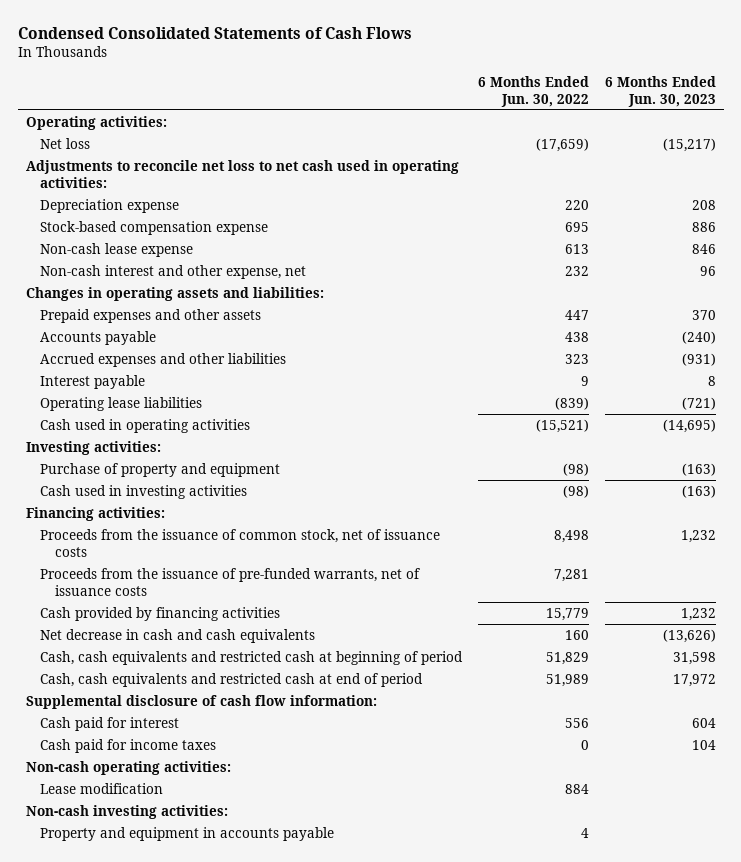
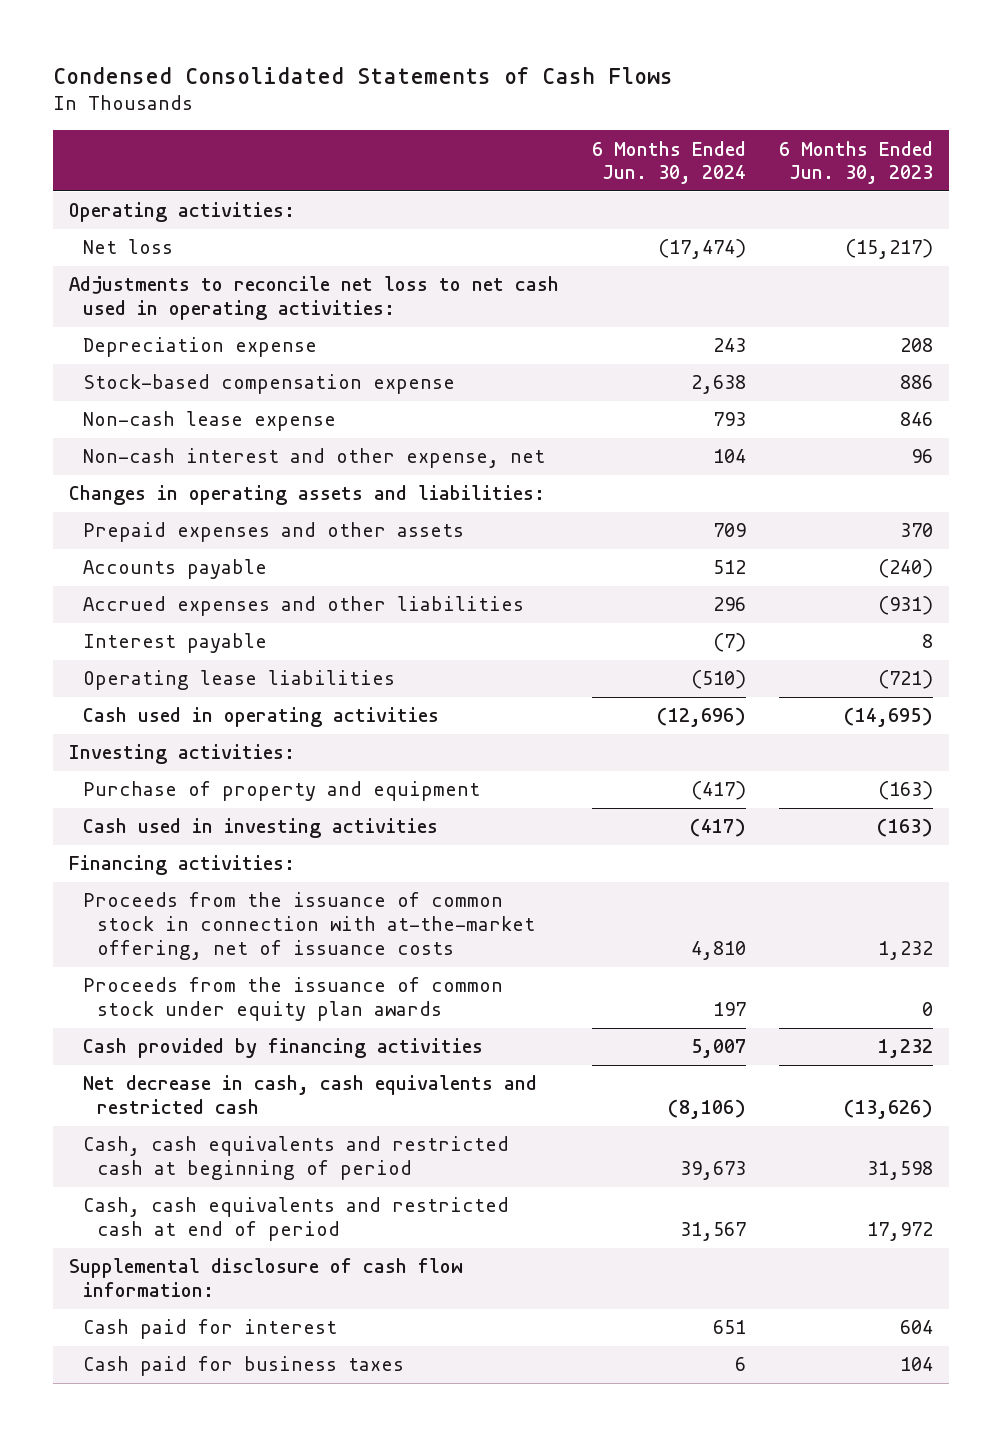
[477,75,589,107] 6 Months Ended Jun. 30, 2022 -> none
none -> [591,140,746,185] 6 Months Ended Jun. 30, 2024
[40,567,421,596] Proceeds from the issuance of pre-funded warrants, net of issuance costs -> none
[40,528,441,557] Proceeds from the issuance of common stock, net of issuance costs -> [83,892,536,960] Proceeds from the issuance of common stock in connection with at-the-market offering, net of issuance costs
none -> [83,977,504,1022] Proceeds from the issuance of common stock under equity plan awards
[40,628,316,643] Net decrease in cash and cash equivalents -> [83,1075,538,1115] Net decrease in cash, cash equivalents and restricted cash
[25,760,231,775] Non-cash operating activities: -> none
[40,782,164,794] Lease modification -> none
[25,804,228,819] Non-cash investing activities: -> none
[40,826,335,841] Property and equipment in accounts payable -> none
[40,738,217,753] Cash paid for income taxes -> [83,1356,405,1377] Cash paid for business taxes

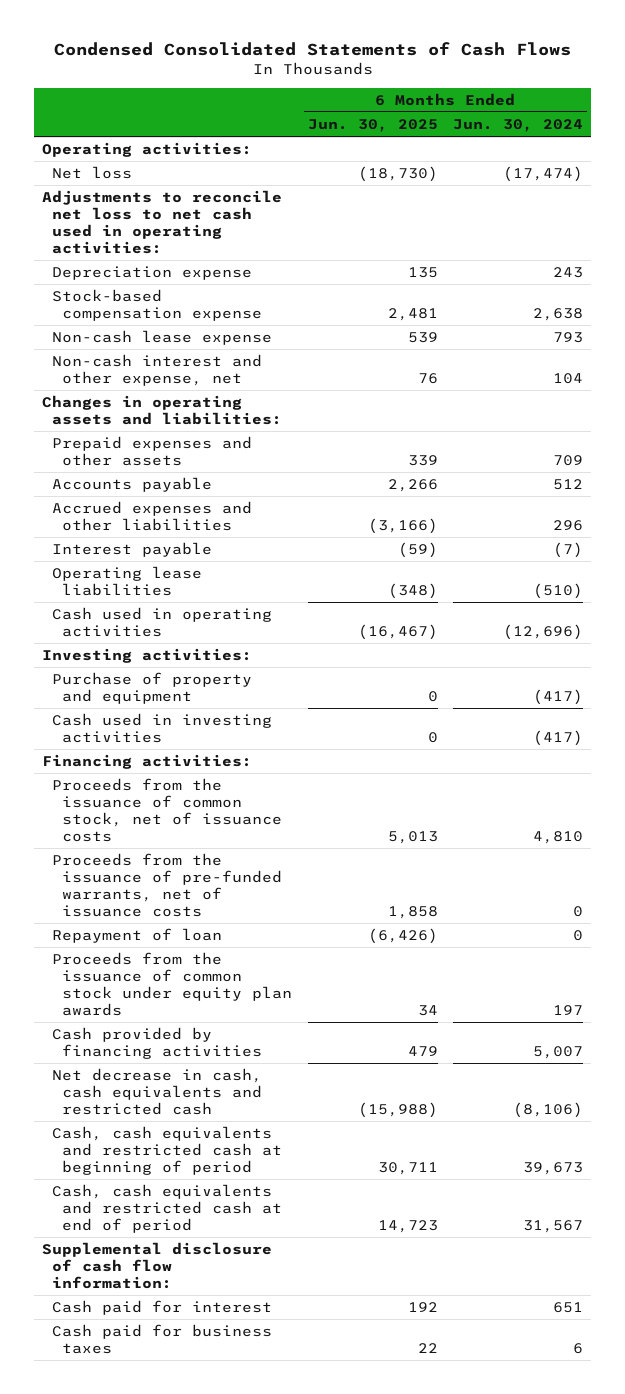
[778,140,933,185] 6 Months Ended Jun. 30, 2023 -> none
none -> [307,118,438,132] Jun. 30, 2025
[83,892,536,960] Proceeds from the issuance of common stock in connection with at-the-market offering, net of issuance costs -> [51,777,282,842] Proceeds from the issuance of common stock, net of issuance costs
none -> [51,852,282,917] Proceeds from the issuance of pre-funded warrants, net of issuance costs
none -> [51,927,222,943] Repayment of loan

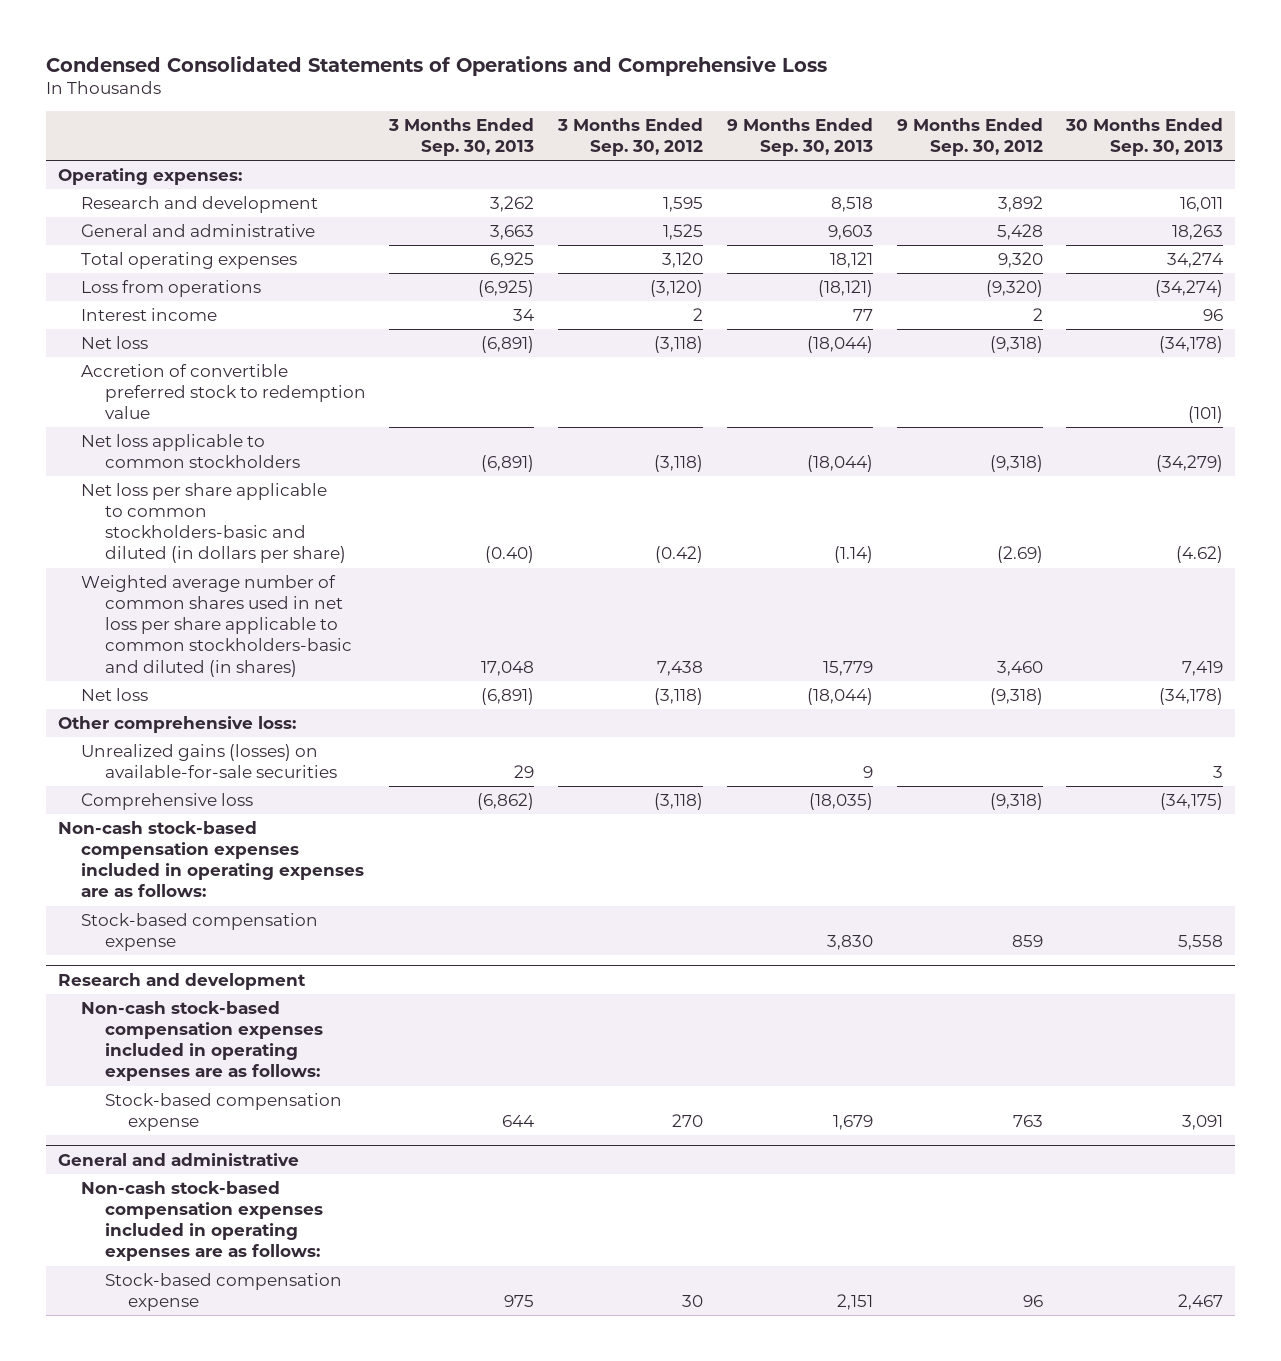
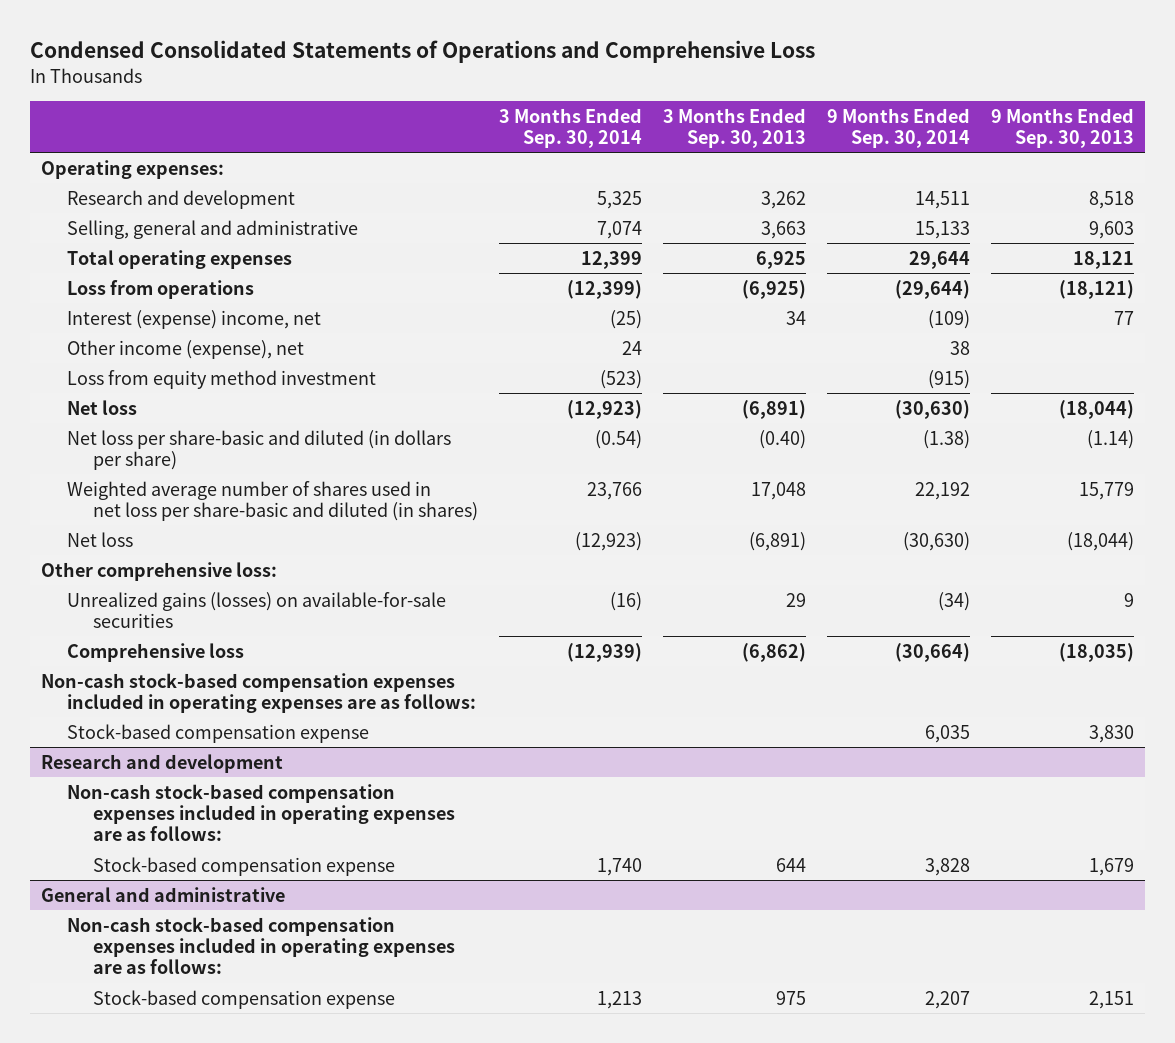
[557,117,704,157] 3 Months Ended Sep. 30, 2012 -> none
[896,117,1043,157] 9 Months Ended Sep. 30, 2012 -> none
[1065,117,1224,157] 30 Months Ended Sep. 30, 2013 -> none
none -> [499,107,643,148] 3 Months Ended Sep. 30, 2014
none -> [827,107,971,148] 9 Months Ended Sep. 30, 2014
[81,223,316,237] General and administrative -> [66,219,358,239] Selling, general and administrative
[81,307,218,321] Interest income -> [66,309,321,329] Interest (expense) income, net
none -> [66,339,304,359] Other income (expense), net
none -> [66,369,376,389] Loss from equity method investment
[81,363,366,420] Accretion of convertible preferred stock to redemption value -> none
[81,433,300,469] Net loss applicable to common stockholders -> none
[81,482,346,564] Net loss per share applicable to common stockholders-basic and diluted (in dollars per share) -> [66,429,451,470] Net loss per share-basic and diluted (in dollars per share)
[81,574,352,677] Weighted average number of common shares used in net loss per share applicable to common stockholders-basic and diluted (in shares) -> [66,480,479,521] Weighted average number of shares used in net loss per share-basic and diluted (in shares)

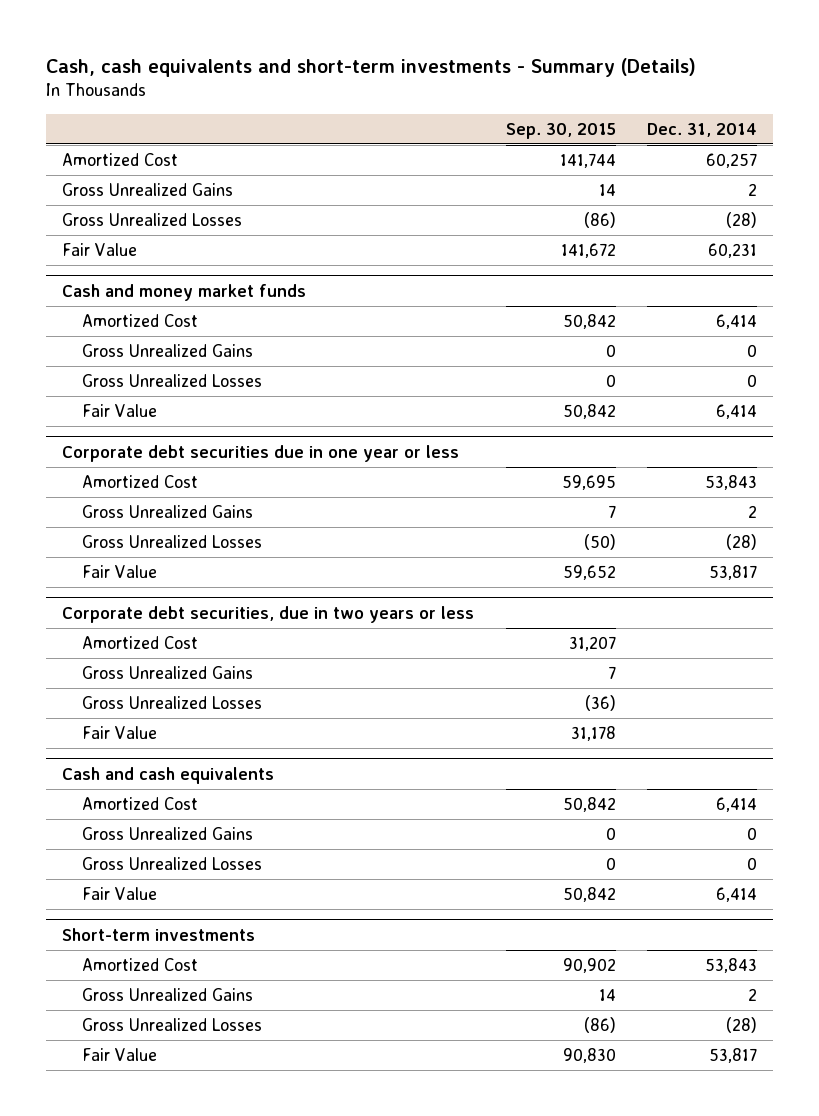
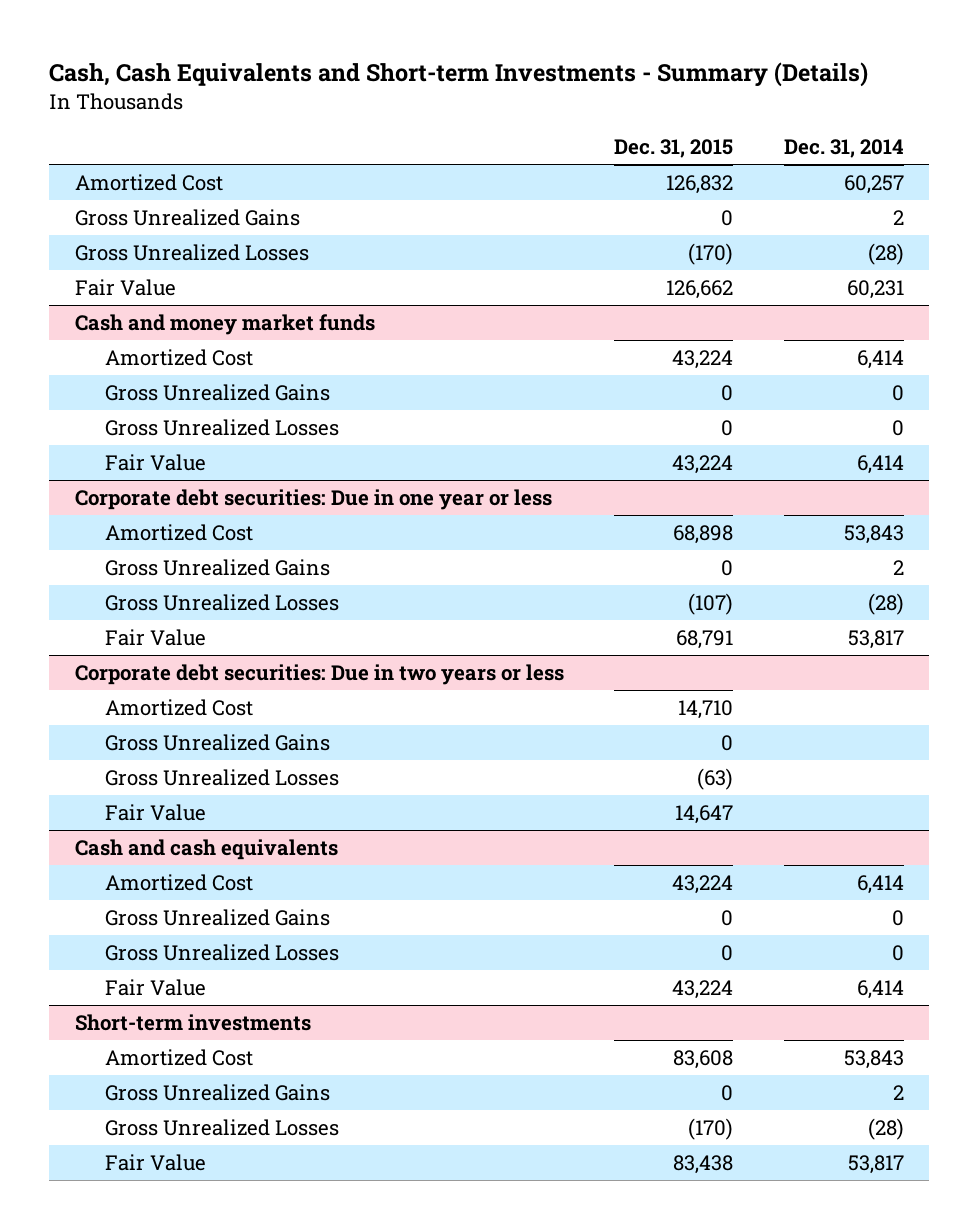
[45,57,696,77] Cash, cash equivalents and short-term investments - Summary (Details) -> [49,61,869,87] Cash, Cash Equivalents and Short-term Investments - Summary (Details)
[505,122,616,139] Sep. 30, 2015 -> none
none -> [614,138,734,158] Dec. 31, 2015
[61,444,459,462] Corporate debt securities due in one year or less -> [74,488,552,510] Corporate debt securities: Due in one year or less
[61,605,474,623] Corporate debt securities, due in two years or less -> [74,663,564,685] Corporate debt securities: Due in two years or less

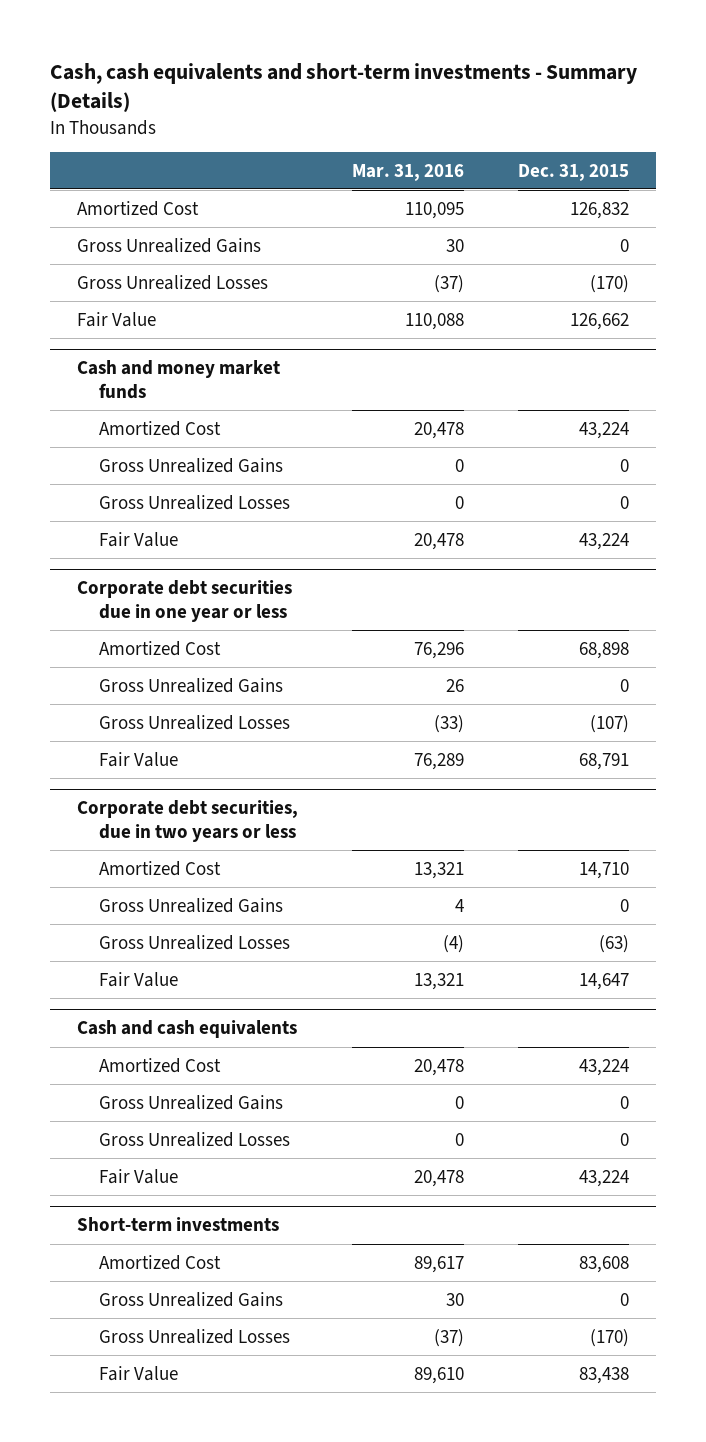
[49,61,869,87] Cash, Cash Equivalents and Short-term Investments - Summary (Details) -> [49,62,637,113] Cash, cash equivalents and short-term investments - Summary (Details)
[783,138,904,158] Dec. 31, 2014 -> none
none -> [351,163,464,181] Mar. 31, 2016
[74,488,552,510] Corporate debt securities: Due in one year or less -> [76,580,292,623] Corporate debt securities due in one year or less
[74,663,564,685] Corporate debt securities: Due in two years or less -> [76,800,298,843] Corporate debt securities, due in two years or less

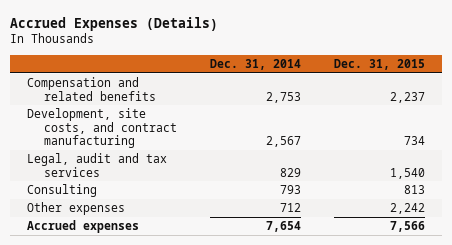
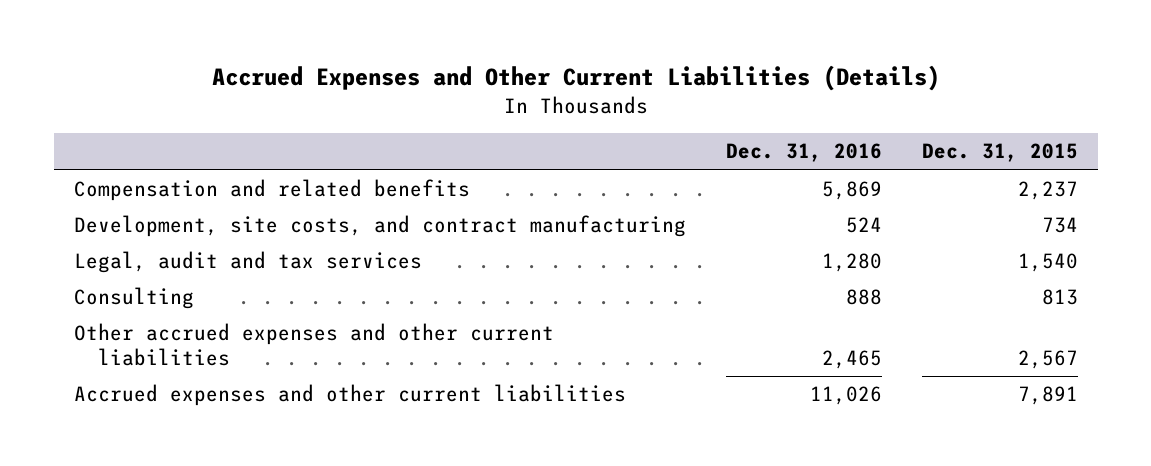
[9,16,218,31] Accrued Expenses (Details) -> [211,65,940,92] Accrued Expenses and Other Current Liabilities (Details)
[210,58,302,70] Dec. 31, 2014 -> none
none -> [725,143,882,163] Dec. 31, 2016
[26,220,139,234] Accrued expenses -> none
[26,202,125,216] Other expenses -> [73,323,554,366] Other accrued expenses and other current liabilities
[390,203,426,215] 2,242 -> [1017,349,1078,369] 2,567
none -> [73,384,626,407] Accrued expenses and other current liabilities

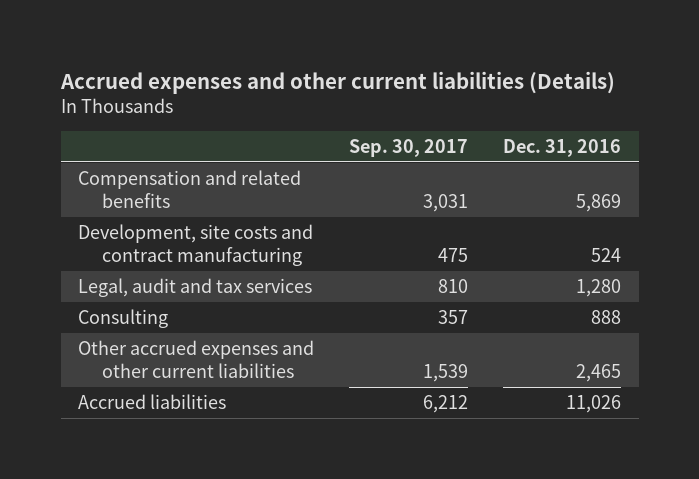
[211,65,940,92] Accrued Expenses and Other Current Liabilities (Details) -> [59,70,615,94] Accrued expenses and other current liabilities (Details)
[921,143,1078,163] Dec. 31, 2015 -> none
none -> [349,138,469,157] Sep. 30, 2017
[73,215,686,238] Development, site costs, and contract manufacturing -> [78,224,314,266] Development, site costs and contract manufacturing
[73,384,626,407] Accrued expenses and other current liabilities -> [78,394,227,410] Accrued liabilities

